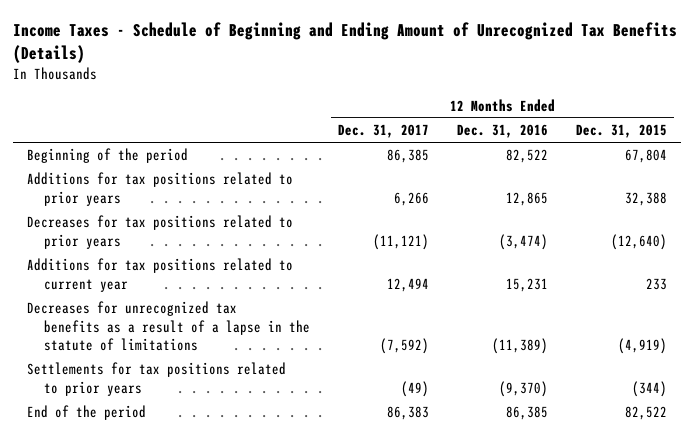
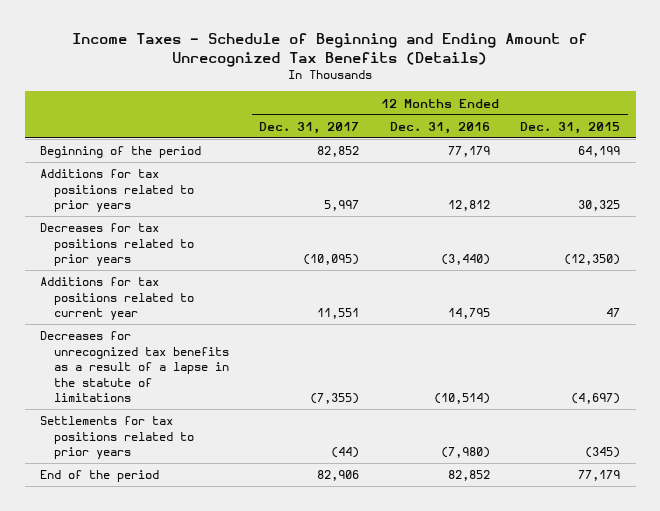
[387,149,430,164] 86,385 -> [317,146,360,158] 82,852
[506,149,549,164] 82,522 -> [447,146,490,158] 77,179
[625,149,668,164] 67,804 -> [578,146,621,158] 64,199
[394,191,430,206] 6,266 -> [324,200,360,212] 5,997
[506,191,549,206] 12,865 -> [447,200,490,212] 12,812
[625,191,668,206] 32,388 -> [578,200,621,212] 30,325
[373,233,430,250] (11,121) -> [303,254,360,266] (10,095)
[499,233,549,250] (3,474) -> [440,254,490,266] (3,440)
[611,233,668,250] (12,640) -> [564,254,621,266] (12,350)
[387,277,430,292] 12,494 -> [317,308,360,320] 11,551
[506,277,549,292] 15,231 -> [447,308,490,320] 14,795
[646,277,668,290] 233 -> [606,308,621,318] 47
[380,338,430,355] (7,592) -> [310,392,360,404] (7,355)
[492,338,549,355] (11,389) -> [433,392,490,404] (10,514)
[618,338,668,355] (4,919) -> [571,392,621,404] (4,697)
[401,380,430,397] (49) -> [331,447,360,459] (44)
[499,380,549,397] (9,370) -> [440,447,490,459] (7,980)
[632,380,668,397] (344) -> [585,447,621,459] (345)
[387,406,430,421] 86,383 -> [317,470,360,482] 82,906
[506,406,549,421] 86,385 -> [447,470,490,482] 82,852
[625,406,668,421] 82,522 -> [578,470,621,482] 77,179

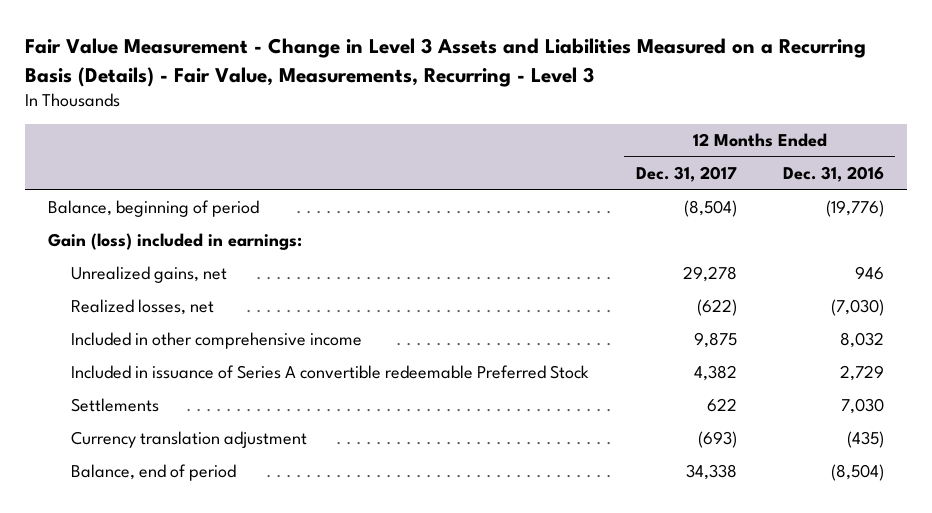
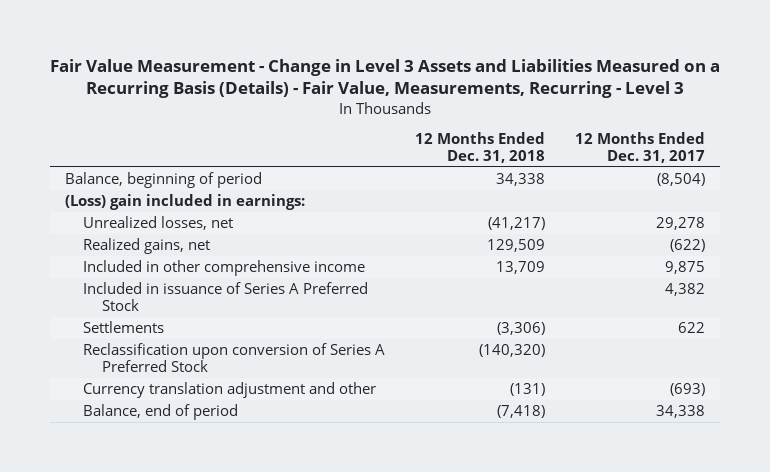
[782,166,884,183] Dec. 31, 2016 -> none
none -> [415,132,546,164] 12 Months Ended Dec. 31, 2018
[48,233,303,251] Gain (loss) included in earnings: -> [64,194,305,211] (Loss) gain included in earnings:
[71,266,228,284] Unrealized gains, net -> [83,216,234,231] Unrealized losses, net
[71,299,215,316] Realized losses, net -> [83,238,211,255] Realized gains, net
[71,365,590,380] Included in issuance of Series A convertible redeemable Preferred Stock -> [83,282,369,311] Included in issuance of Series A Preferred Stock
none -> [83,343,386,372] Reclassification upon conversion of Series A Preferred Stock
[71,431,308,449] Currency translation adjustment -> [83,382,377,399] Currency translation adjustment and other

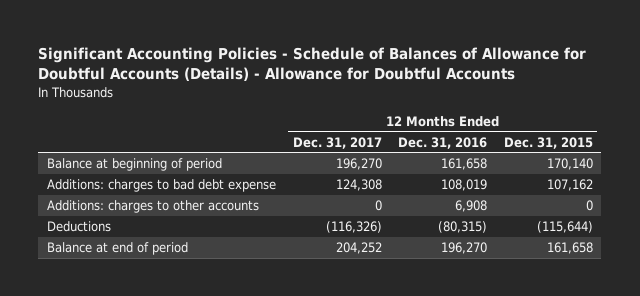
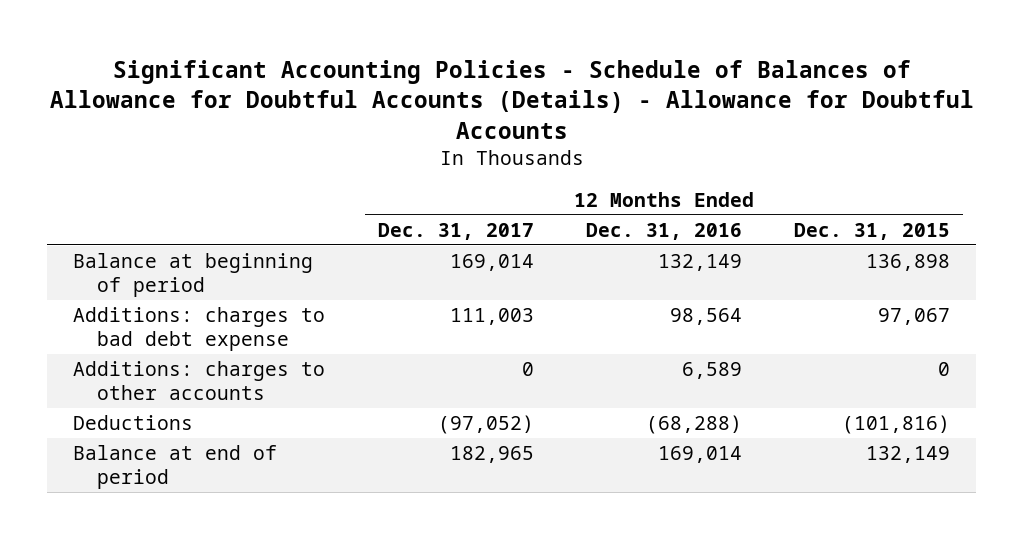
[335,158,382,171] 196,270 -> [449,253,534,271] 169,014
[441,158,488,171] 161,658 -> [657,253,742,271] 132,149
[547,158,594,171] 170,140 -> [865,253,950,271] 136,898
[335,179,382,192] 124,308 -> [449,307,534,325] 111,003
[441,179,488,192] 108,019 -> [669,307,742,325] 98,564
[547,179,594,192] 107,162 -> [877,307,950,325] 97,067
[455,200,488,213] 6,908 -> [681,361,742,379] 6,589
[325,221,382,234] (116,326) -> [437,414,534,434] (97,052)
[438,221,488,234] (80,315) -> [645,414,742,434] (68,288)
[537,221,594,234] (115,644) -> [841,414,950,434] (101,816)
[335,242,382,255] 204,252 -> [449,445,534,463] 182,965
[441,242,488,255] 196,270 -> [657,445,742,463] 169,014
[547,242,594,255] 161,658 -> [865,445,950,463] 132,149

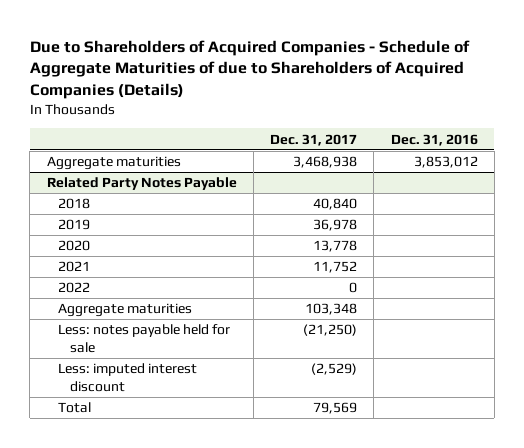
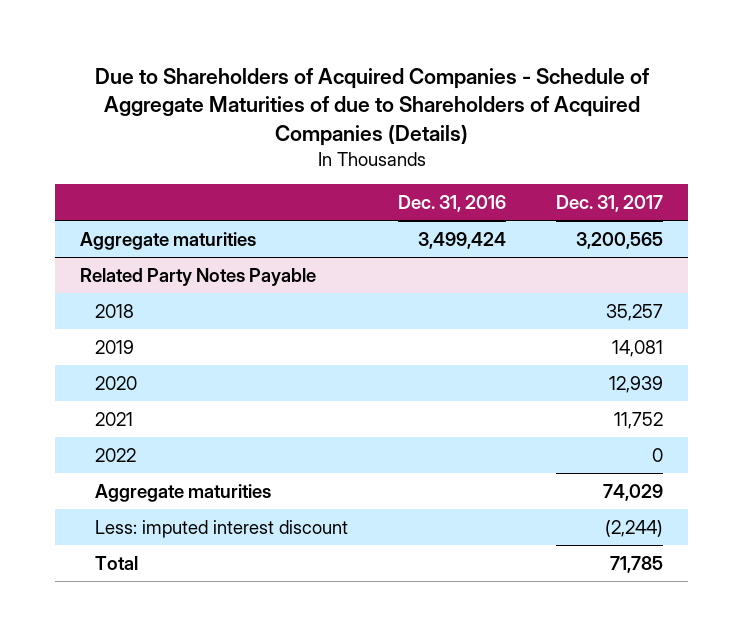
[293,156,358,169] 3,468,938 -> [575,231,663,249] 3,200,565
[413,156,478,169] 3,853,012 -> [417,231,506,249] 3,499,424
[313,198,358,211] 40,840 -> [605,303,663,321] 35,257
[313,219,358,232] 36,978 -> [611,339,663,357] 14,081
[313,240,358,253] 13,778 -> [608,375,663,393] 12,939
[58,324,231,354] Less: notes payable held for sale -> none
[305,303,358,316] 103,348 -> [602,483,663,501] 74,029
[311,363,358,376] (2,529) -> [604,519,663,537] (2,244)
[313,402,358,415] 79,569 -> [609,555,663,573] 71,785

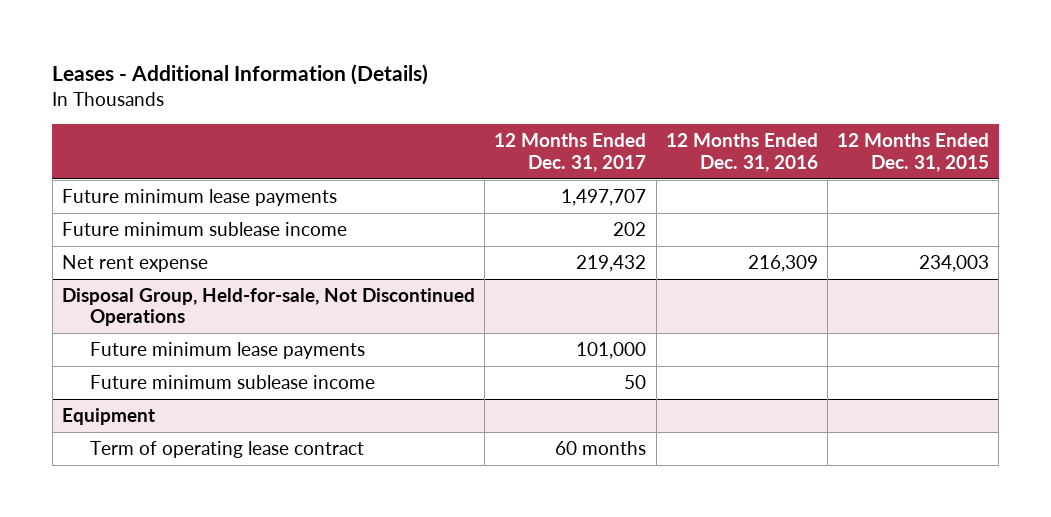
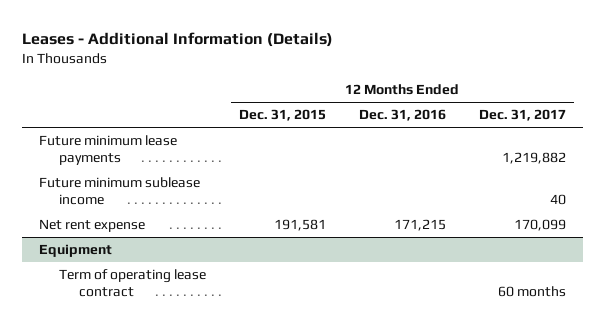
[62,288,476,327] Disposal Group, Held-for-sale, Not Discontinued Operations -> none
[89,342,365,360] Future minimum lease payments -> none
[89,375,375,390] Future minimum sublease income -> none
[561,189,647,207] 1,497,707 -> [502,151,567,164] 1,219,882
[613,222,647,237] 202 -> [550,193,567,205] 40
[576,255,647,273] 219,432 -> [514,219,567,232] 170,099
[747,255,818,273] 216,309 -> [393,219,446,232] 171,215
[919,255,990,273] 234,003 -> [273,219,326,232] 191,581

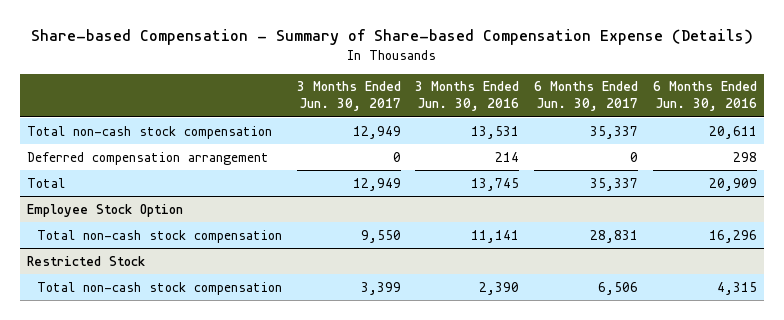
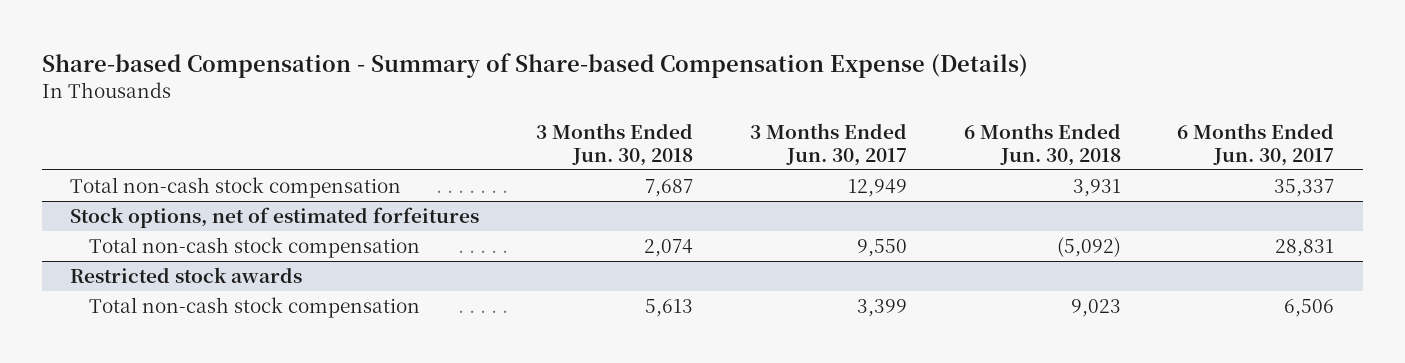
[415,81,520,112] 3 Months Ended Jun. 30, 2016 -> none
[652,81,757,112] 6 Months Ended Jun. 30, 2016 -> none
none -> [536,123,694,166] 3 Months Ended Jun. 30, 2018
none -> [963,123,1121,166] 6 Months Ended Jun. 30, 2018
[27,151,270,165] Deferred compensation arrangement -> none
[27,177,66,188] Total -> none
[27,203,184,217] Employee Stock Option -> [70,207,480,229] Stock options, net of estimated forfeitures
[27,255,146,266] Restricted Stock -> [70,267,303,284] Restricted stock awards

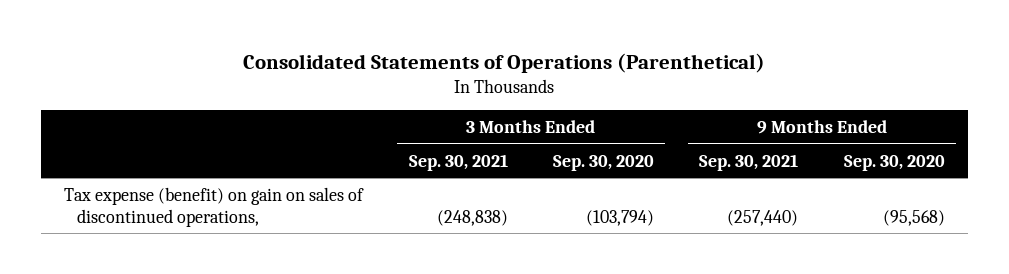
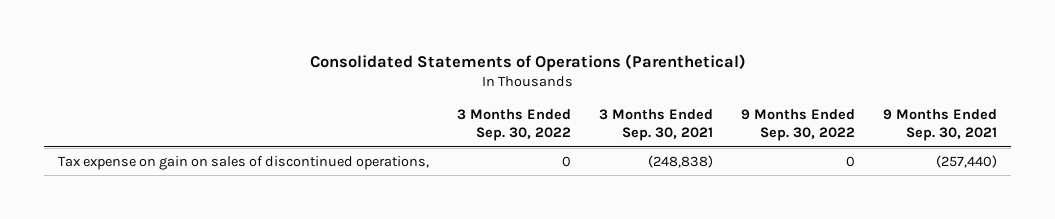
[552,154,654,171] Sep. 30, 2020 -> none
[843,154,945,171] Sep. 30, 2020 -> none
none -> [457,108,572,142] 3 Months Ended Sep. 30, 2022
none -> [741,108,856,142] 9 Months Ended Sep. 30, 2022
[64,186,365,227] Tax expense (benefit) on gain on sales of discontinued operations, -> [58,156,430,171] Tax expense on gain on sales of discontinued operations,

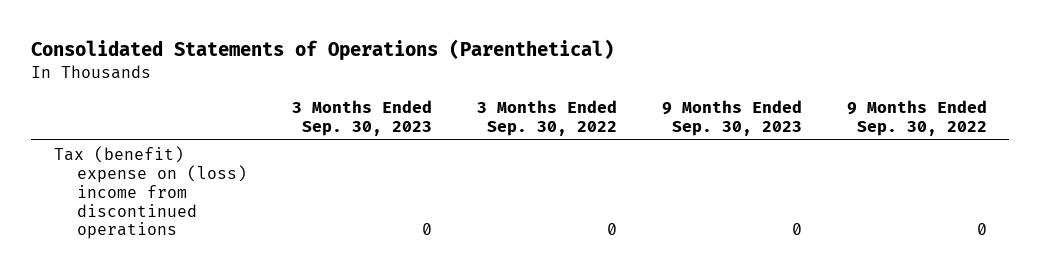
[599,108,714,142] 3 Months Ended Sep. 30, 2021 -> none
[883,108,998,142] 9 Months Ended Sep. 30, 2021 -> none
none -> [291,99,432,136] 3 Months Ended Sep. 30, 2023
none -> [661,99,802,136] 9 Months Ended Sep. 30, 2023
[58,156,430,171] Tax expense on gain on sales of discontinued operations, -> [53,146,247,240] Tax (benefit) expense on (loss) income from discontinued operations

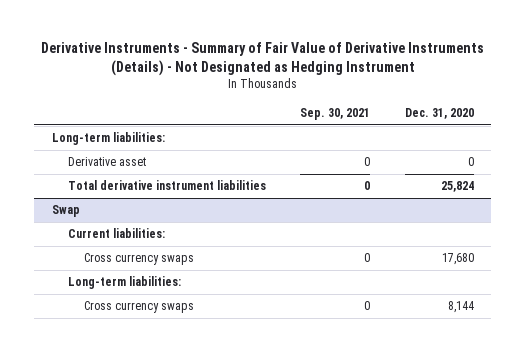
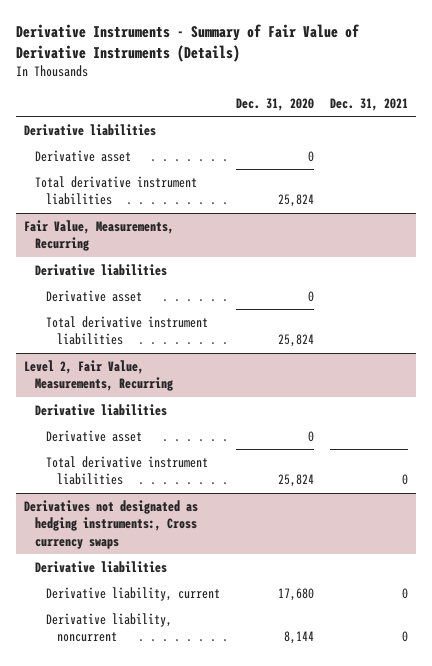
[40,42,484,76] Derivative Instruments - Summary of Fair Value of Derivative Instruments (Details) - Not Designated as Hedging Instrument -> [16,24,361,63] Derivative Instruments - Summary of Fair Value of Derivative Instruments (Details)
[300,107,371,120] Sep. 30, 2021 -> none
none -> [329,97,408,111] Dec. 31, 2021
[51,132,165,146] Long-term liabilities: -> none
none -> [24,123,157,136] Derivative liabilities
[51,205,80,218] Swap -> none
[67,228,165,239] Current liabilities: -> none
[67,276,181,290] Long-term liabilities: -> none
none -> [24,219,175,252] Fair Value, Measurements, Recurring
none -> [35,263,168,276] Derivative liabilities
none -> [46,289,143,302] Derivative asset
none -> [46,315,209,346] Total derivative instrument liabilities
none -> [24,359,174,392] Level 2, Fair Value, Measurements, Recurring
none -> [35,403,168,416] Derivative liabilities
none -> [46,429,143,442] Derivative asset
none -> [46,455,209,486] Total derivative instrument liabilities
none -> [24,499,199,549] Derivatives not designated as hedging instruments:, Cross currency swaps
none -> [35,560,168,573] Derivative liabilities
[83,253,194,266] Cross currency swaps -> [46,586,221,601] Derivative liability, current
[83,301,194,314] Cross currency swaps -> [46,612,173,643] Derivative liability, noncurrent

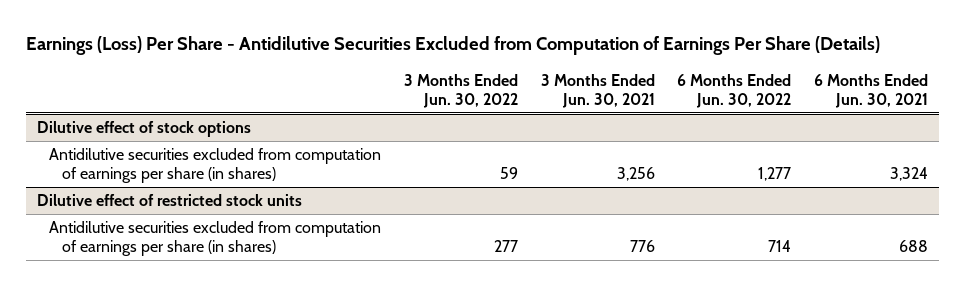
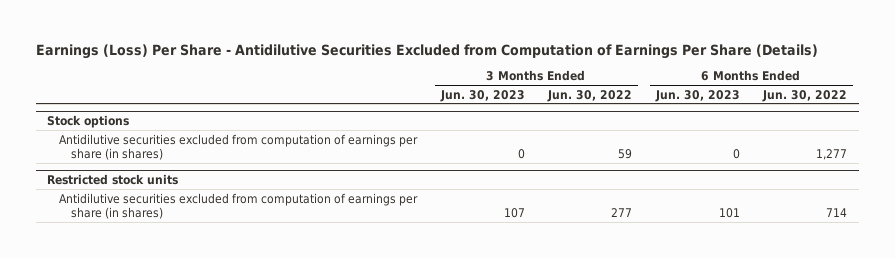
[540,73,655,108] 3 Months Ended Jun. 30, 2021 -> none
[814,73,929,108] 6 Months Ended Jun. 30, 2021 -> none
none -> [439,89,525,102] Jun. 30, 2023
none -> [654,89,740,102] Jun. 30, 2023
[36,121,251,138] Dilutive effect of stock options -> [47,114,130,128] Stock options
[36,194,302,207] Dilutive effect of restricted stock units -> [47,173,179,185] Restricted stock units

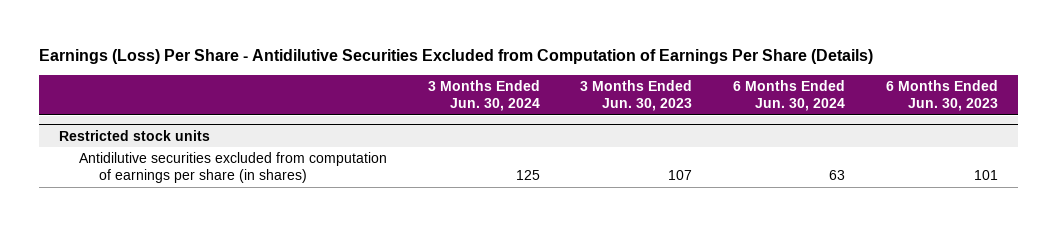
[547,89,633,102] Jun. 30, 2022 -> none
[762,89,848,102] Jun. 30, 2022 -> none
none -> [427,79,540,111] 3 Months Ended Jun. 30, 2024
none -> [733,79,846,111] 6 Months Ended Jun. 30, 2024
[47,114,130,128] Stock options -> none
[59,133,419,161] Antidilutive securities excluded from computation of earnings per share (in shares) -> none

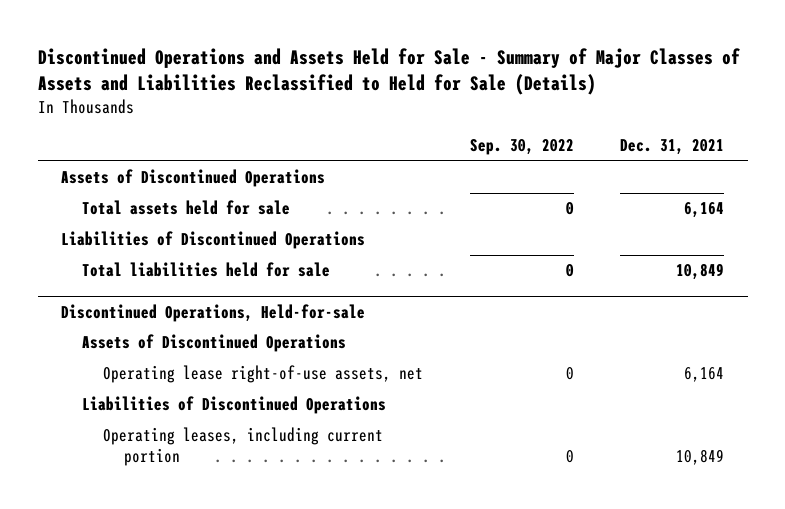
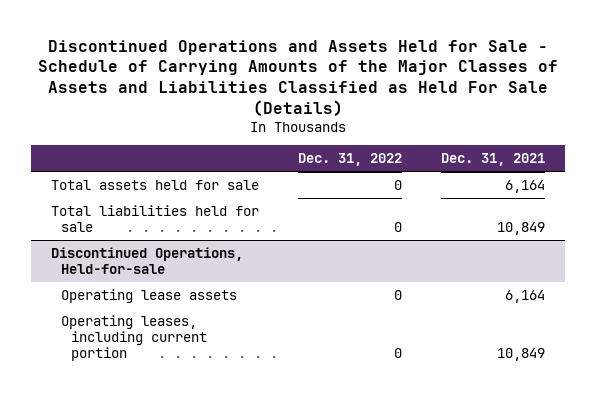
[37,47,740,95] Discontinued Operations and Assets Held for Sale - Summary of Major Classes of Assets and Liabilities Reclassified to Held for Sale (Details) -> [37,39,558,116] Discontinued Operations and Assets Held for Sale - Schedule of Carrying Amounts of the Major Classes of Assets and Liabilities Classified as Held For Sale (Details)
[469,138,574,155] Sep. 30, 2022 -> none
none -> [297,153,402,167] Dec. 31, 2022
[60,169,325,188] Assets of Discontinued Operations -> none
[60,231,365,250] Liabilities of Discontinued Operations -> none
[82,334,347,353] Assets of Discontinued Operations -> none
[82,396,387,415] Liabilities of Discontinued Operations -> none
[103,365,424,384] Operating lease right-of-use assets, net -> [60,288,237,303] Operating lease assets

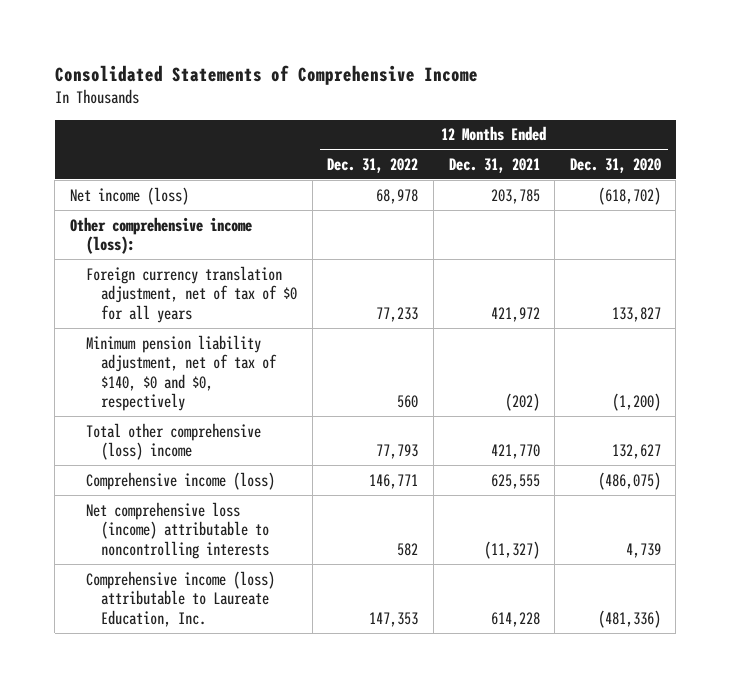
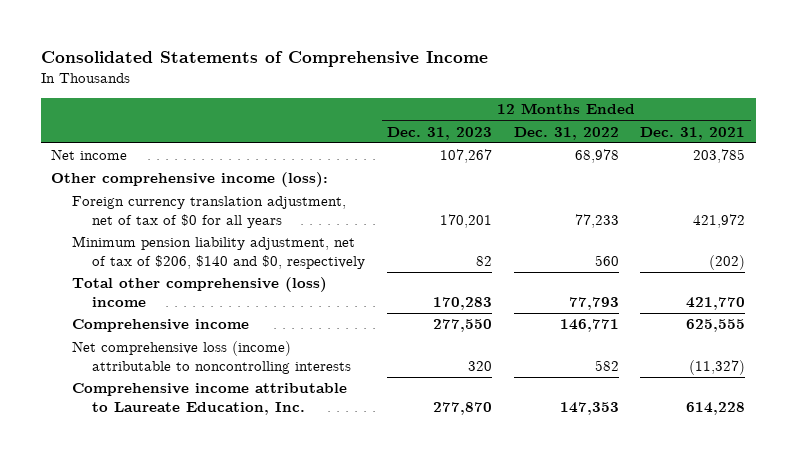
[569,157,661,173] Dec. 31, 2020 -> none
none -> [386,126,492,140] Dec. 31, 2023
[70,186,190,205] Net income (loss) -> [51,149,128,161] Net income
[85,334,278,412] Minimum pension liability adjustment, net of tax of $140, $0 and $0, respectively -> [71,236,366,270] Minimum pension liability adjustment, net of tax of $206, $140 and $0, respectively
[85,471,275,490] Comprehensive income (loss) -> [71,319,249,333] Comprehensive income
[85,570,275,627] Comprehensive income (loss) attributable to Laureate Education, Inc. -> [71,383,347,416] Comprehensive income attributable to Laureate Education, Inc.

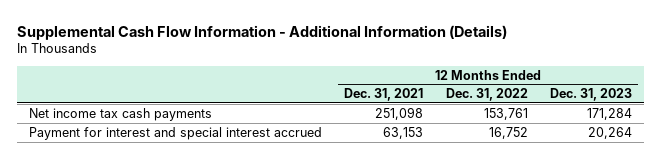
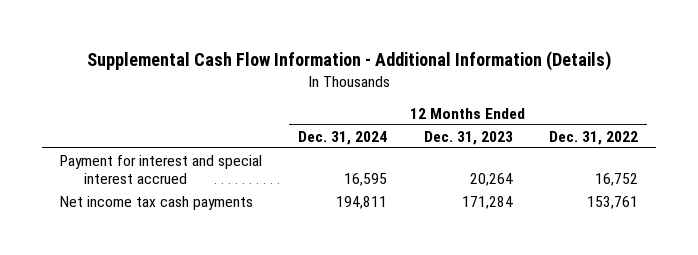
[344,88,424,102] Dec. 31, 2021 -> none
none -> [298,130,388,145] Dec. 31, 2024
[28,107,212,121] Net income tax cash payments -> [59,195,253,210] Net income tax cash payments

